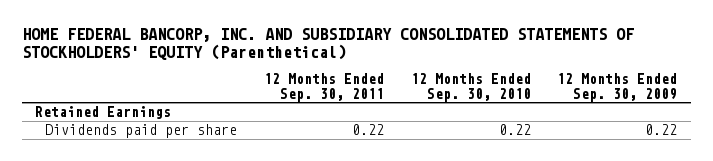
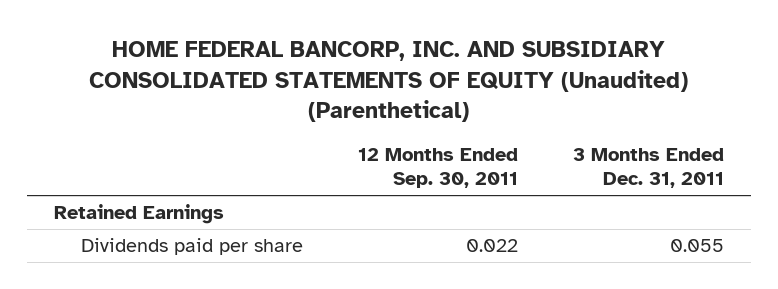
[21,27,634,61] HOME FEDERAL BANCORP, INC. AND SUBSIDIARY CONSOLIDATED STATEMENTS OF STOCKHOLDERS' EQUITY (Parenthetical) -> [88,41,688,123] HOME FEDERAL BANCORP, INC. AND SUBSIDIARY CONSOLIDATED STATEMENTS OF EQUITY (Unaudited) (Parenthetical)
[410,73,531,102] 12 Months Ended Sep. 30, 2010 -> none
[557,73,678,102] 12 Months Ended Sep. 30, 2009 -> none
none -> [572,148,724,189] 3 Months Ended Dec. 31, 2011
[351,124,384,136] 0.22 -> [465,239,518,253] 0.022

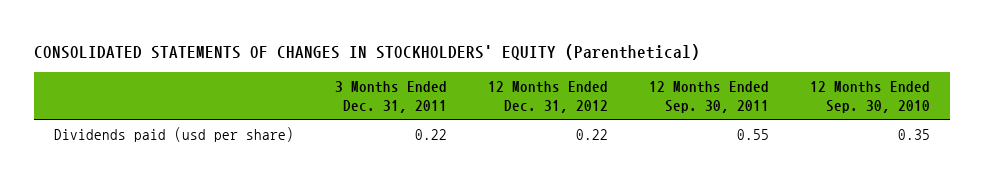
[88,41,688,123] HOME FEDERAL BANCORP, INC. AND SUBSIDIARY CONSOLIDATED STATEMENTS OF EQUITY (Unaudited) (Parenthetical) -> [34,44,701,61] CONSOLIDATED STATEMENTS OF CHANGES IN STOCKHOLDERS' EQUITY (Parenthetical)
none -> [488,81,609,113] 12 Months Ended Dec. 31, 2012
none -> [809,81,930,113] 12 Months Ended Sep. 30, 2010
[54,204,225,225] Retained Earnings -> none
[80,238,303,256] Dividends paid per share -> [54,126,295,142] Dividends paid (usd per share)
[465,239,518,253] 0.022 -> [736,128,769,140] 0.55
[669,239,724,253] 0.055 -> [415,128,448,140] 0.22

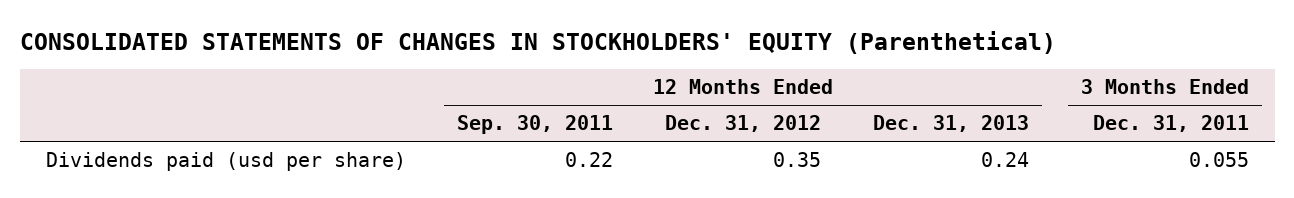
[809,81,930,113] 12 Months Ended Sep. 30, 2010 -> none
none -> [872,115,1029,133] Dec. 31, 2013
[415,128,448,140] 0.22 -> [1188,152,1249,168] 0.055
[576,128,609,140] 0.22 -> [773,152,822,168] 0.35
[736,128,769,140] 0.55 -> [565,152,614,168] 0.22

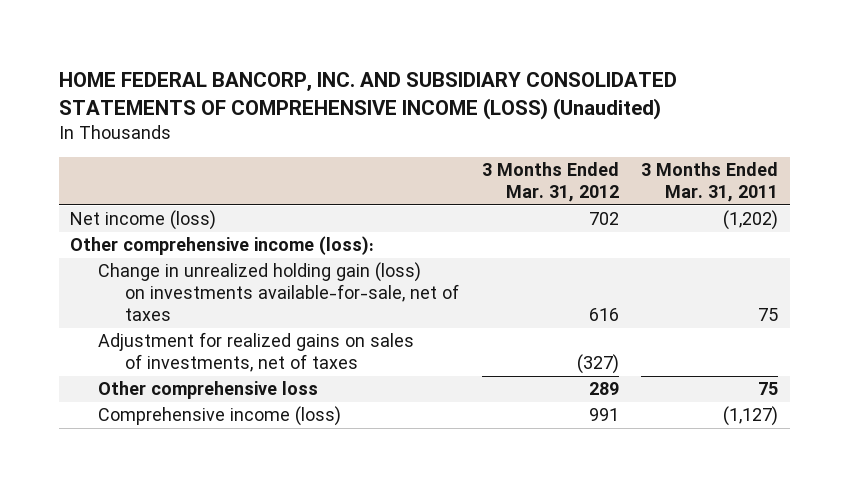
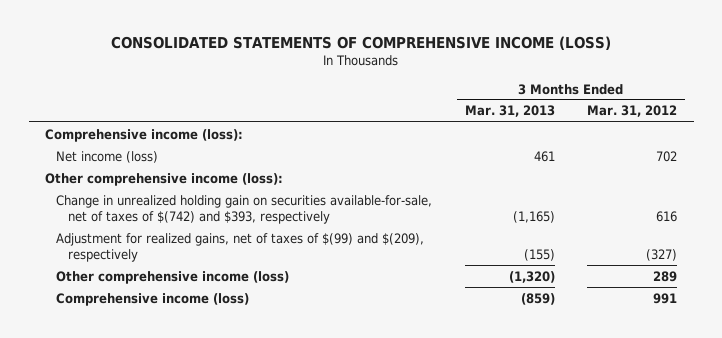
[59,71,678,120] HOME FEDERAL BANCORP, INC. AND SUBSIDIARY CONSOLIDATED STATEMENTS OF COMPREHENSIVE INCOME (LOSS) (Unaudited) -> [111,36,612,51] CONSOLIDATED STATEMENTS OF COMPREHENSIVE INCOME (LOSS)
[641,162,779,203] 3 Months Ended Mar. 31, 2011 -> none
none -> [464,105,555,118] Mar. 31, 2013
none -> [44,128,243,142] Comprehensive income (loss):
[97,262,460,322] Change in unrealized holding gain (loss) on investments available-for-sale, net of taxes -> [56,194,433,224] Change in unrealized holding gain on securities available-for-sale, net of taxes of $(742) and $393, respectively
[97,332,414,373] Adjustment for realized gains on sales of investments, net of taxes -> [56,232,425,262] Adjustment for realized gains, net of taxes of $(99) and $(209), respectively
[97,381,318,400] Other comprehensive loss -> [56,270,290,284] Other comprehensive income (loss)

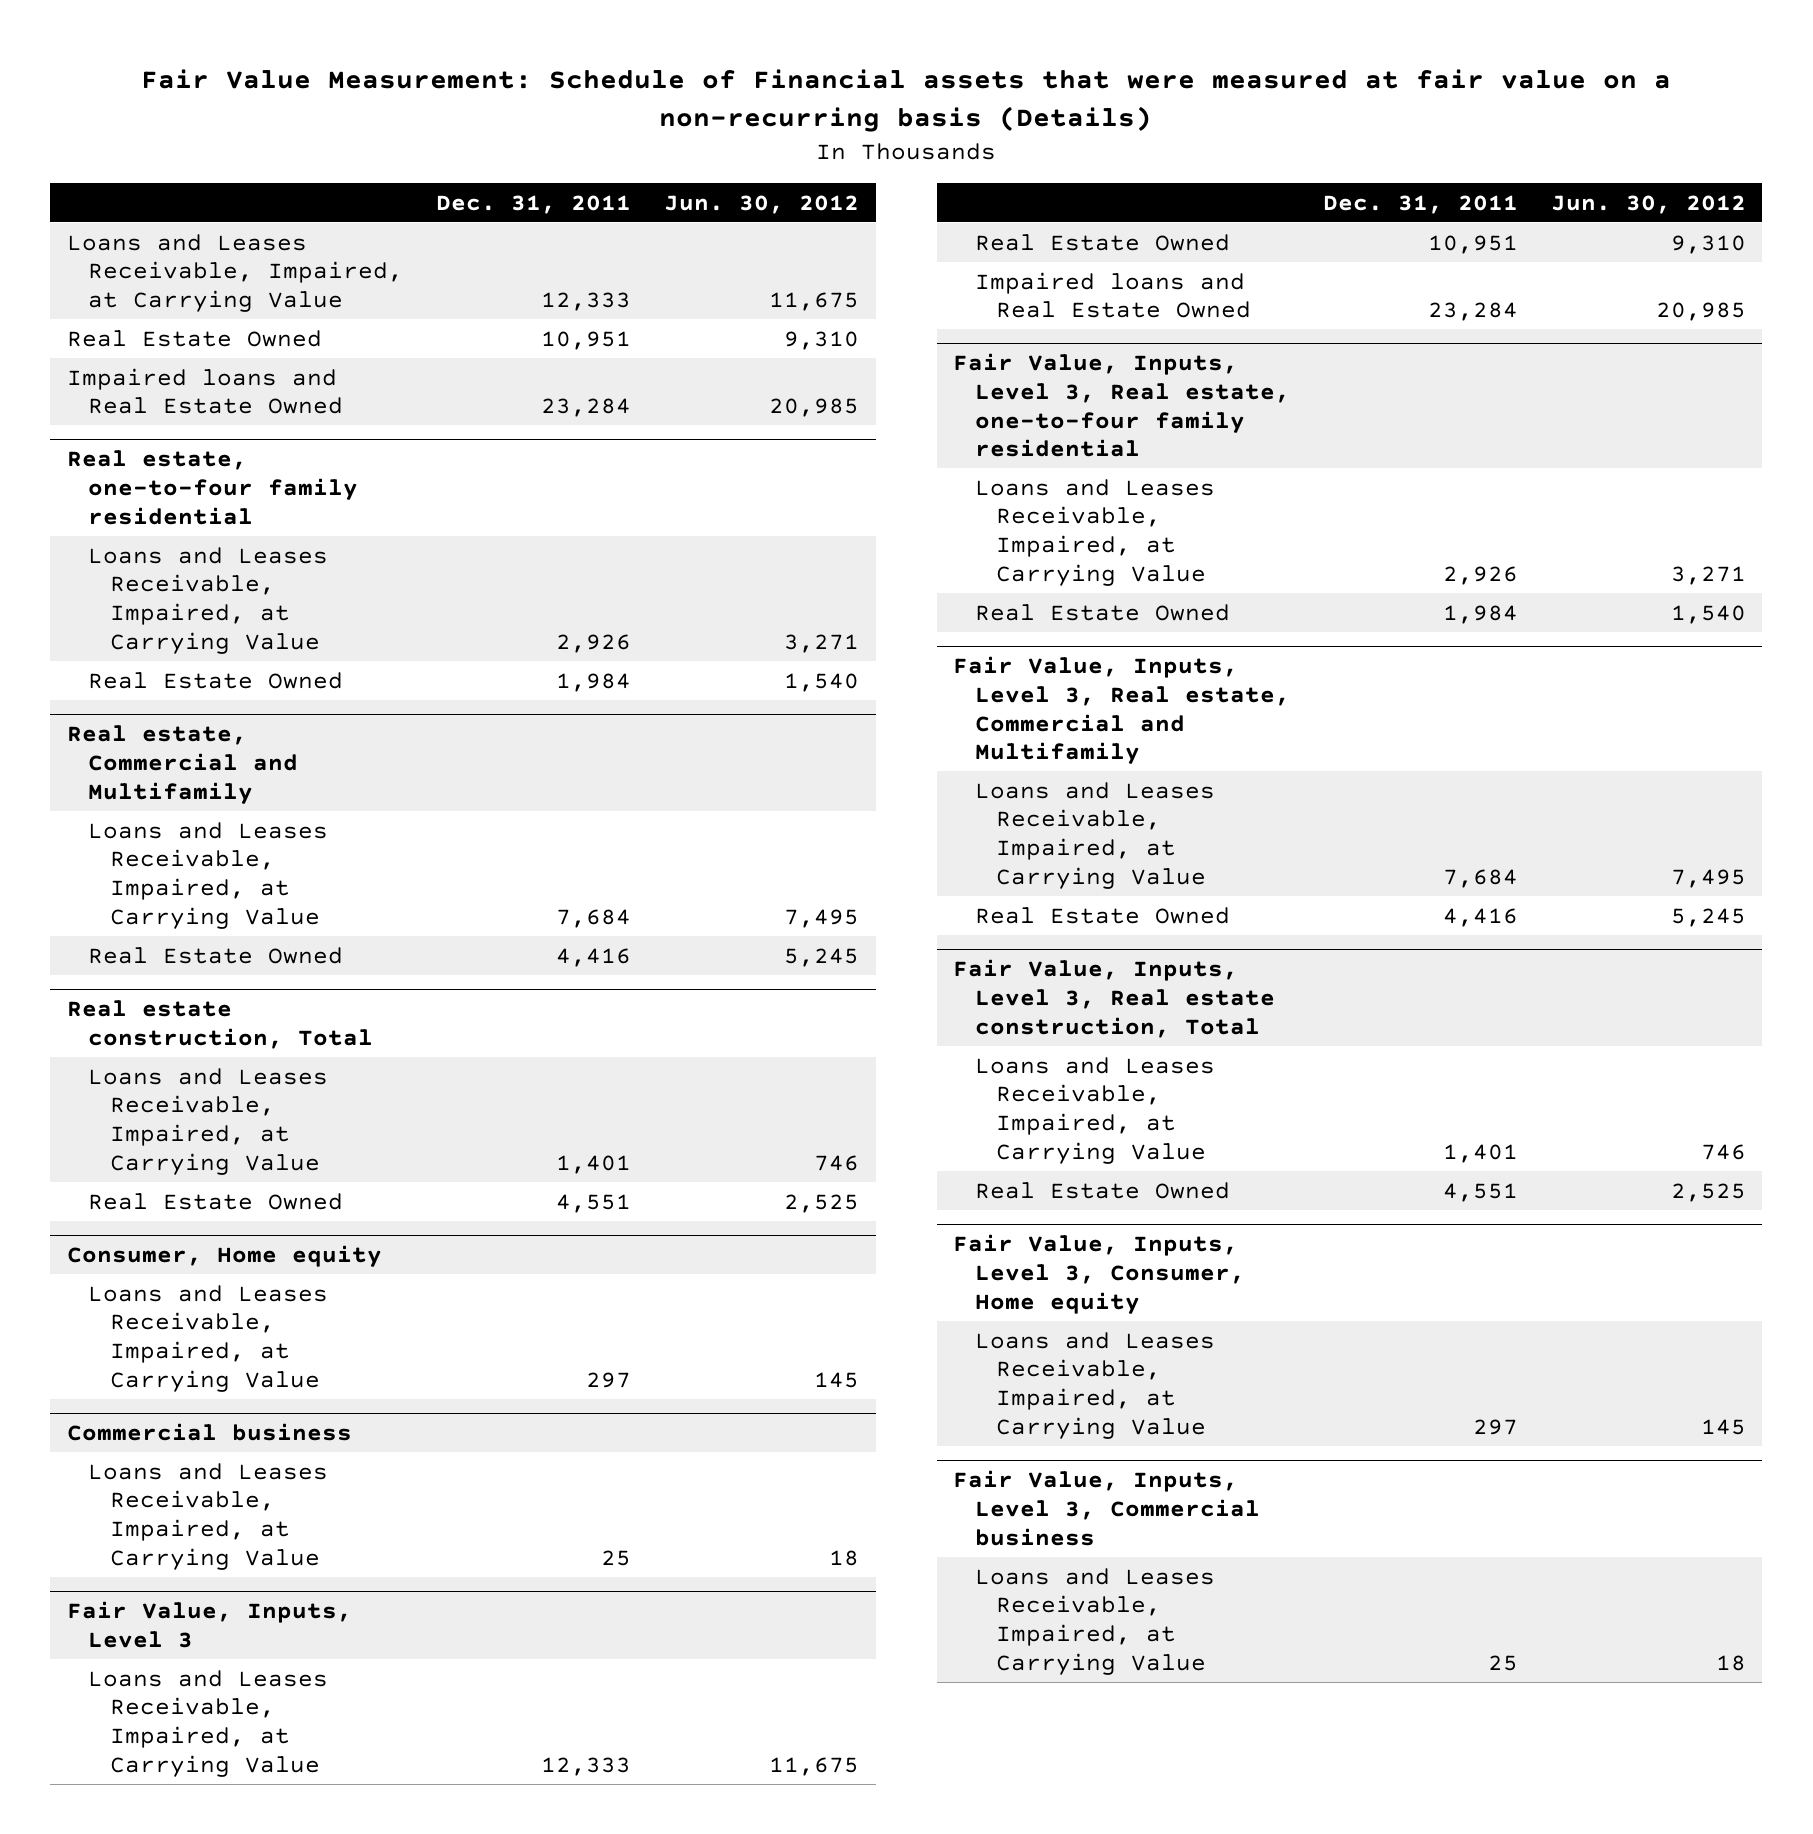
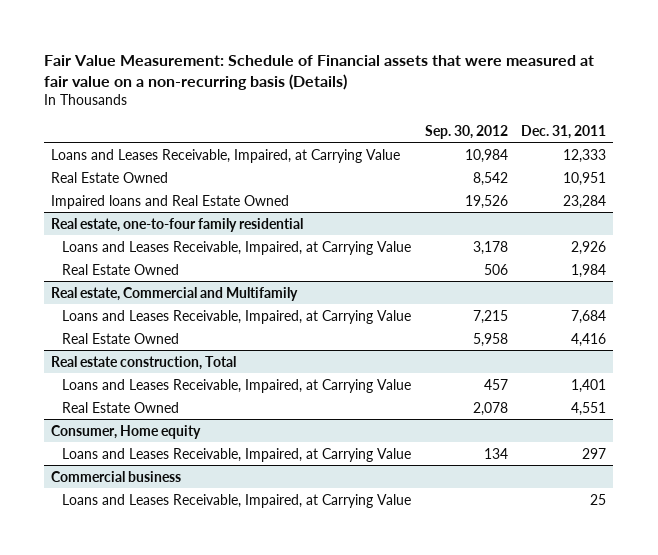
[664,194,860,214] Jun. 30, 2012 -> none
none -> [424,124,508,139] Sep. 30, 2012
[66,1600,352,1648] Fair Value, Inputs, Level 3 -> none
[88,1669,329,1777] Loans and Leases Receivable, Impaired, at Carrying Value -> none
[974,233,1230,251] Real Estate Owned -> none
[974,271,1252,319] Impaired loans and Real Estate Owned -> none
[953,352,1290,458] Fair Value, Inputs, Level 3, Real estate, one-to-four family residential -> none
[974,478,1215,586] Loans and Leases Receivable, Impaired, at Carrying Value -> none
[974,603,1230,621] Real Estate Owned -> none
[953,655,1290,765] Fair Value, Inputs, Level 3, Real estate, Commercial and Multifamily -> none
[974,781,1215,889] Loans and Leases Receivable, Impaired, at Carrying Value -> none
[974,906,1230,924] Real Estate Owned -> none
[953,958,1275,1038] Fair Value, Inputs, Level 3, Real estate construction, Total -> none
[974,1056,1215,1164] Loans and Leases Receivable, Impaired, at Carrying Value -> none
[974,1181,1230,1199] Real Estate Owned -> none
[953,1233,1245,1314] Fair Value, Inputs, Level 3, Consumer, Home equity -> none
[974,1331,1215,1439] Loans and Leases Receivable, Impaired, at Carrying Value -> none
[953,1469,1260,1546] Fair Value, Inputs, Level 3, Commercial business -> none
[974,1567,1215,1675] Loans and Leases Receivable, Impaired, at Carrying Value -> none

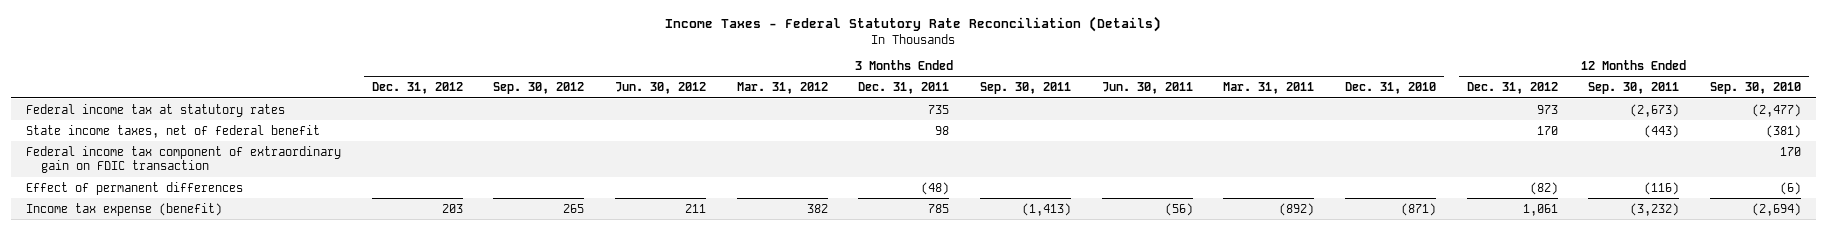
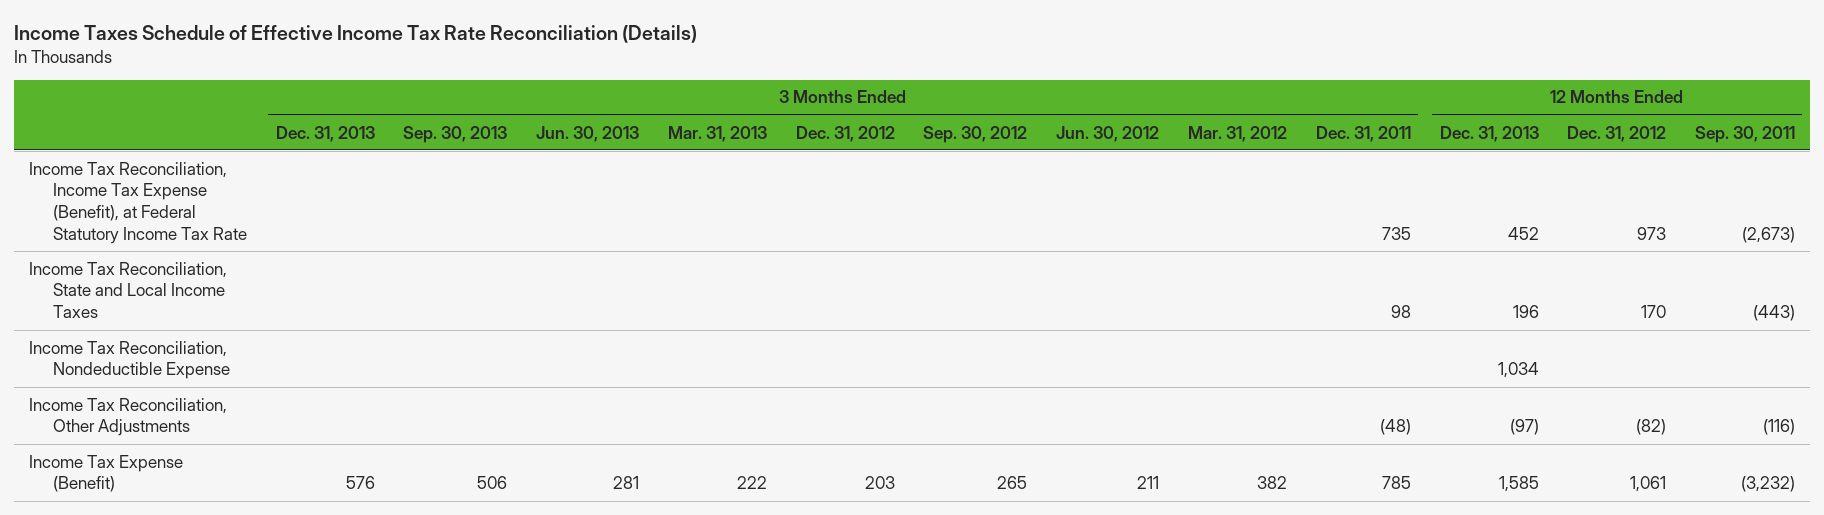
[665,16,1162,33] Income Taxes - Federal Statutory Rate Reconciliation (Details) -> [14,25,698,44] Income Taxes Schedule of Effective Income Tax Rate Reconciliation (Details)
[979,82,1071,95] Sep. 30, 2011 -> none
[1101,82,1193,95] Jun. 30, 2011 -> none
[1223,82,1315,95] Mar. 31, 2011 -> none
[1344,82,1436,95] Dec. 31, 2010 -> none
[1709,82,1801,95] Sep. 30, 2010 -> none
none -> [275,125,375,142] Dec. 31, 2013
none -> [403,125,508,143] Sep. 30, 2013
none -> [536,125,640,142] Jun. 30, 2013
none -> [667,125,767,142] Mar. 31, 2013
none -> [1439,125,1539,142] Dec. 31, 2013
[25,145,341,174] Federal income tax component of extraordinary gain on FDIC transaction -> none
[25,103,285,117] Federal income tax at statutory rates -> [28,161,247,245] Income Tax Reconciliation, Income Tax Expense (Benefit), at Federal Statutory Income Tax Rate
[25,124,320,138] State income taxes, net of federal benefit -> [28,261,227,319] Income Tax Reconciliation, State and Local Income Taxes
none -> [28,340,230,380] Income Tax Reconciliation, Nondeductible Expense
[25,181,243,195] Effect of permanent differences -> [28,397,227,437] Income Tax Reconciliation, Other Adjustments
[25,202,222,216] Income tax expense (benefit) -> [28,454,183,493] Income Tax Expense (Benefit)

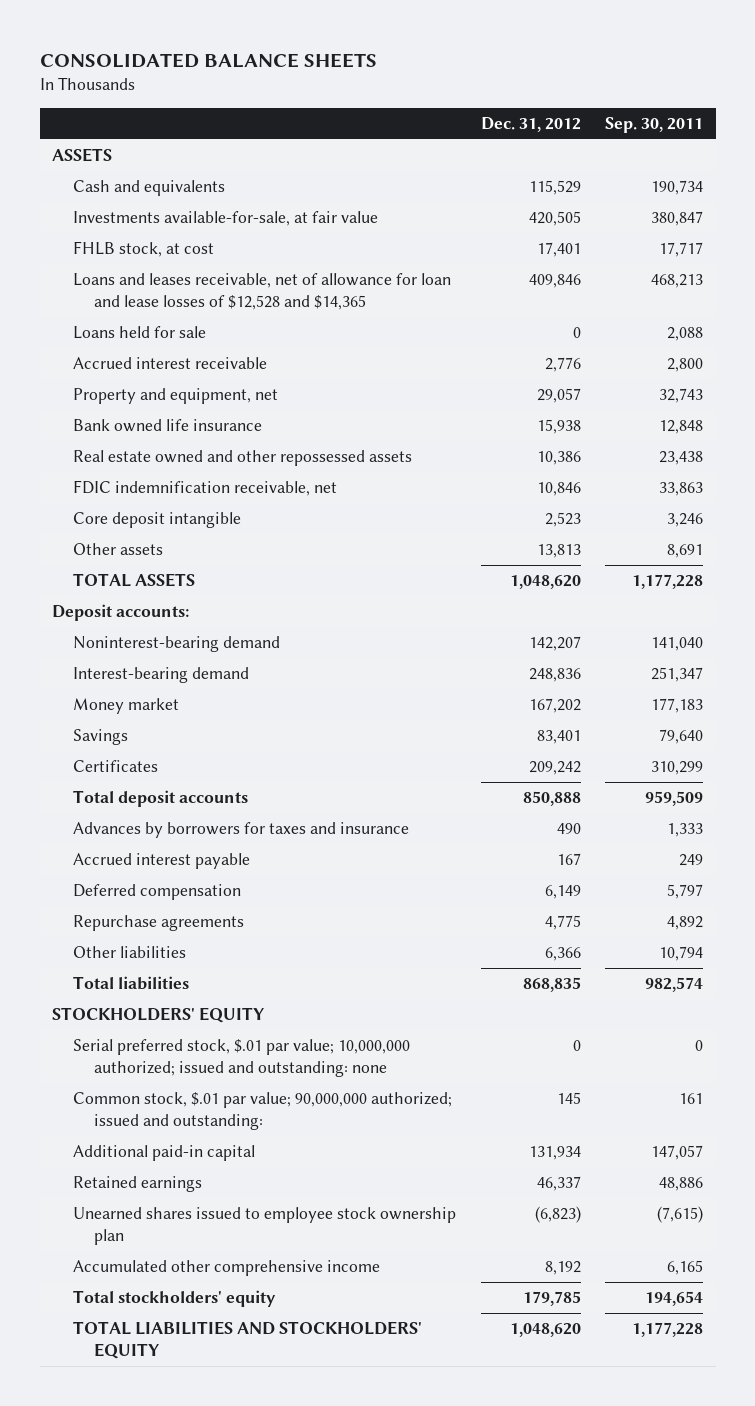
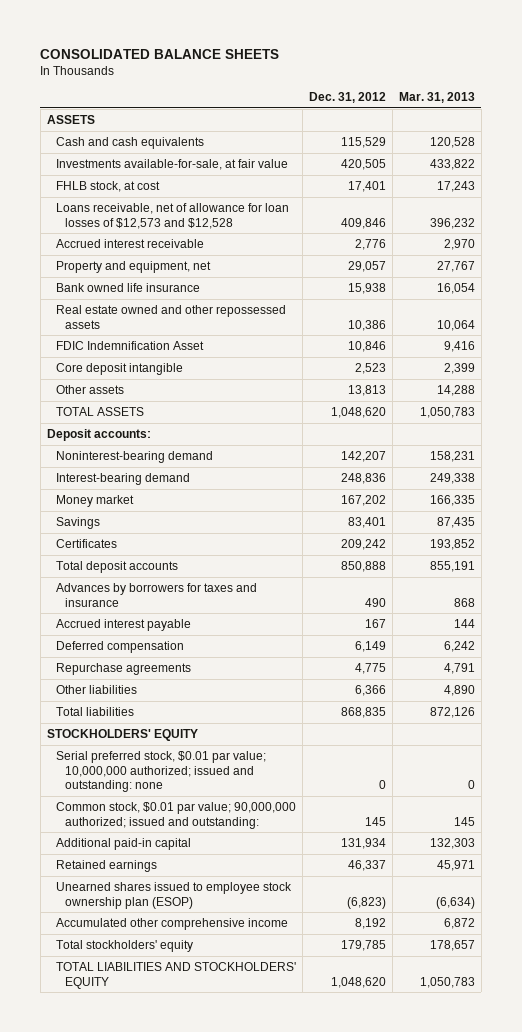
[605,116,704,133] Sep. 30, 2011 -> none
none -> [398,92,475,104] Mar. 31, 2013
[73,180,226,197] Cash and equivalents -> [55,136,204,149] Cash and cash equivalents
[73,326,207,340] Loans held for sale -> none
[73,273,452,310] Loans and leases receivable, net of allowance for loan and lease losses of $12,528 and $14,365 -> [55,202,289,229] Loans receivable, net of allowance for loan losses of $12,573 and $12,528
[73,480,338,497] FDIC indemnification receivable, net -> [55,340,204,350] FDIC Indemnification Asset
[73,1039,411,1077] Serial preferred stock, $.01 par value; 10,000,000 authorized; issued and outstanding: none -> [55,750,266,793] Serial preferred stock, $0.01 par value; 10,000,000 authorized; issued and outstanding: none
[73,1092,453,1130] Common stock, $.01 par value; 90,000,000 authorized; issued and outstanding: -> [55,801,296,829] Common stock, $0.01 par value; 90,000,000 authorized; issued and outstanding:
[73,1207,457,1245] Unearned shares issued to employee stock ownership plan -> [55,881,292,909] Unearned shares issued to employee stock ownership plan (ESOP)

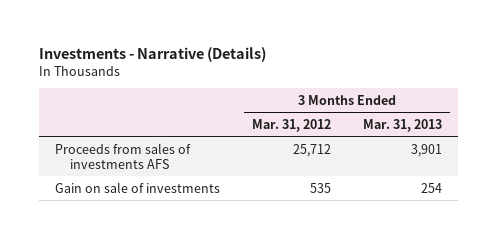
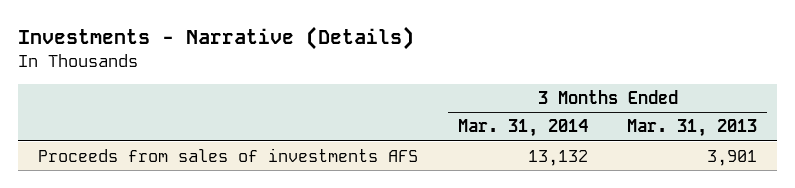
[252,118,332,132] Mar. 31, 2012 -> none
none -> [457,119,588,138] Mar. 31, 2014
[55,181,221,193] Gain on sale of investments -> none

